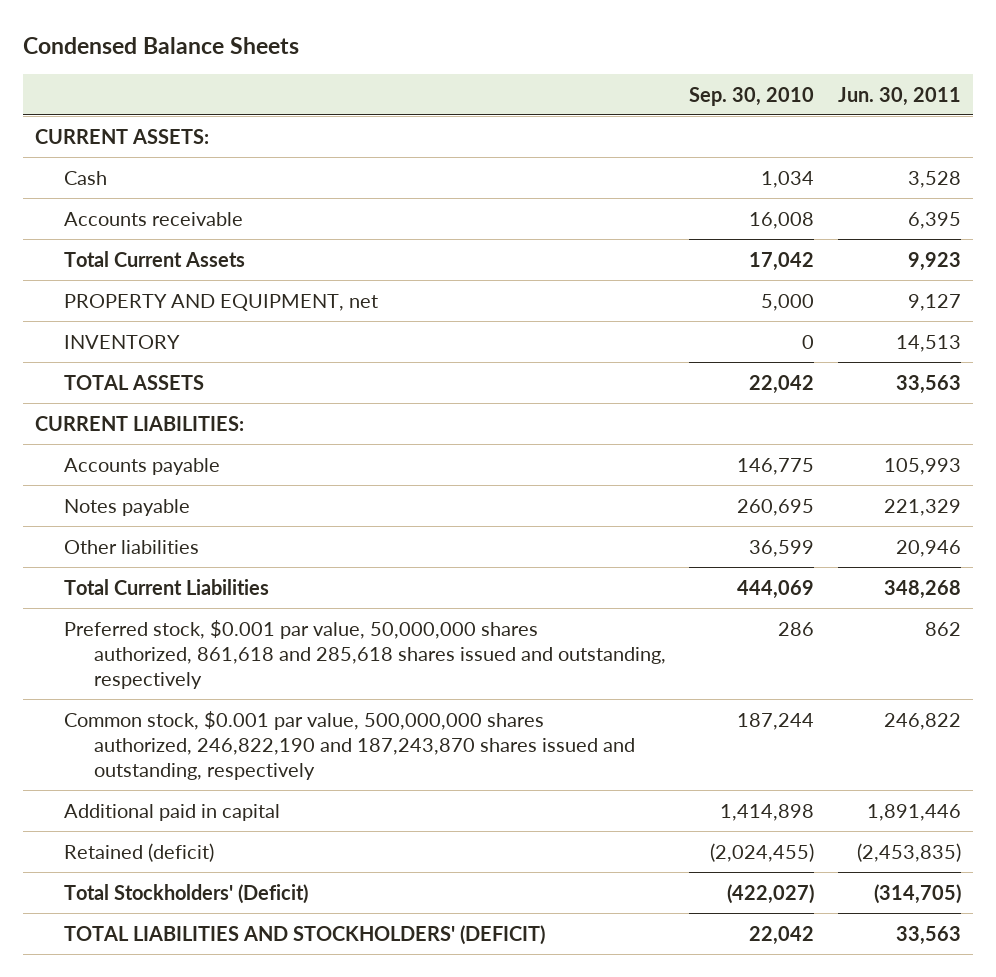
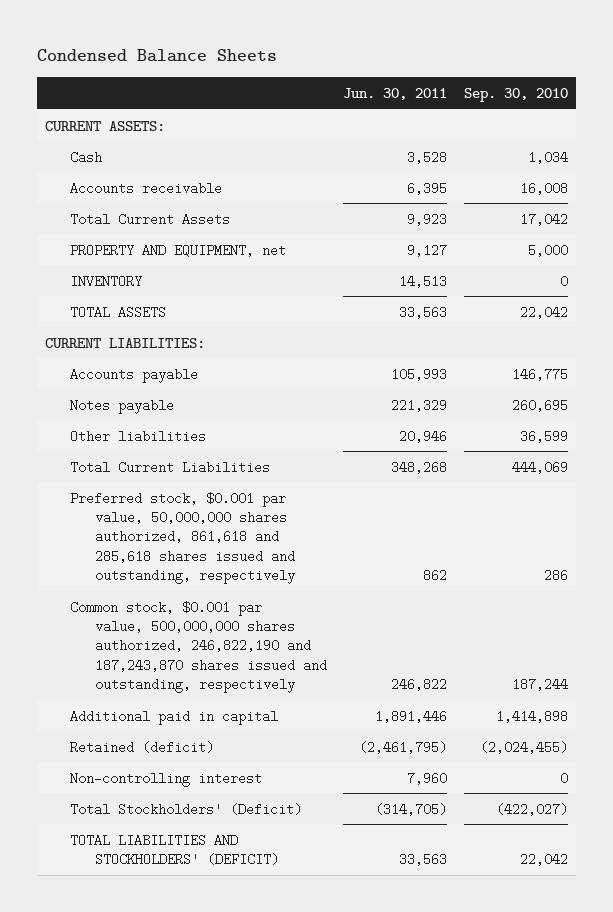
[856,842,961,862] (2,453,835) -> [359,740,448,754] (2,461,795)
none -> [69,771,262,787] Non-controlling interest

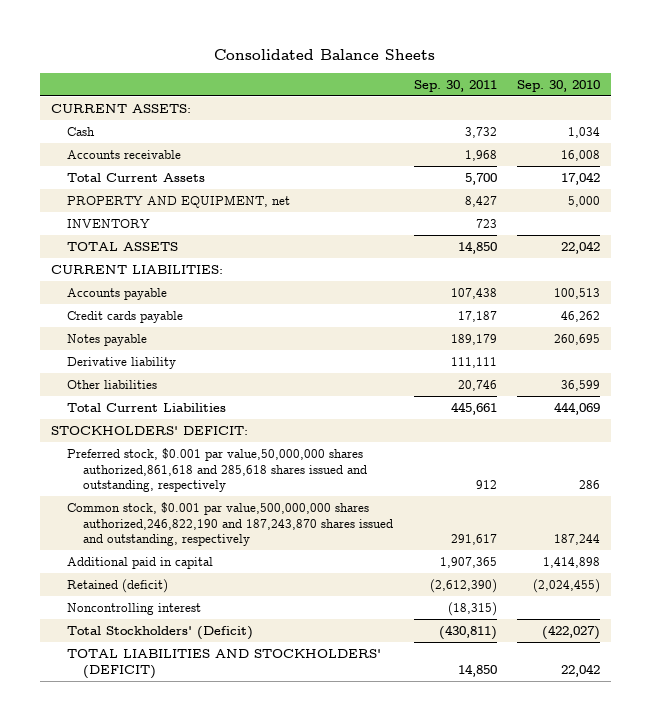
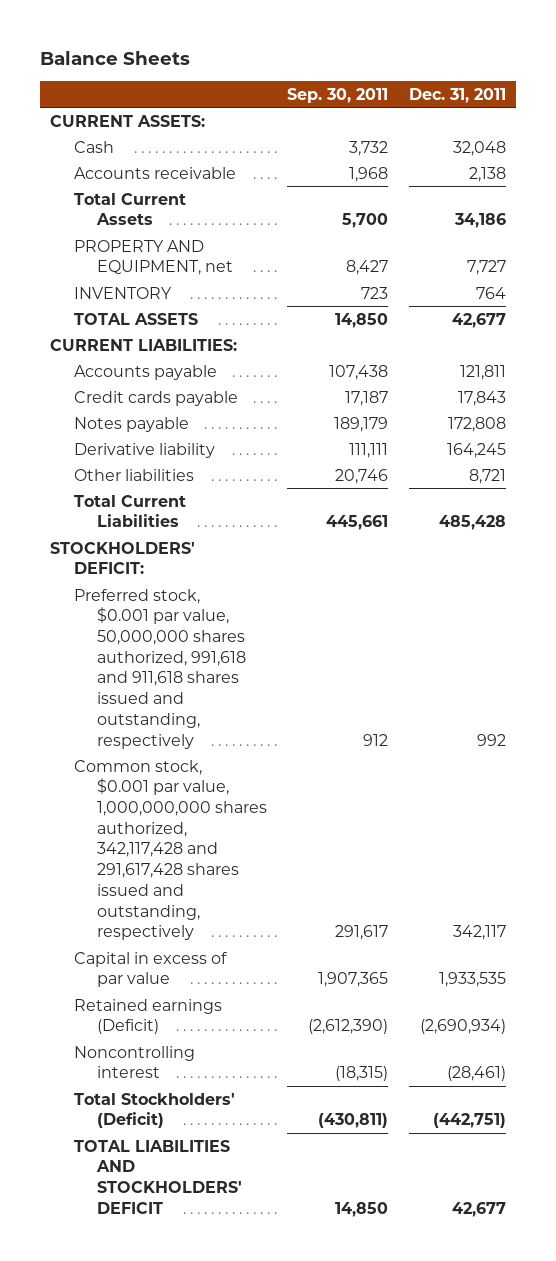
[214,49,436,61] Consolidated Balance Sheets -> [40,50,191,65] Balance Sheets
[517,79,601,92] Sep. 30, 2010 -> none
none -> [408,87,506,103] Dec. 31, 2011
[66,447,368,493] Preferred stock, $0.001 par value,50,000,000 shares authorized,861,618 and 285,618 shares issued and outstanding, respectively -> [73,588,247,749] Preferred stock, $0.001 par value, 50,000,000 shares authorized, 991,618 and 911,618 shares issued and outstanding, respectively
[66,501,394,547] Common stock, $0.001 par value,500,000,000 shares authorized,246,822,190 and 187,243,870 shares issued and outstanding, respectively -> [73,759,268,941] Common stock, $0.001 par value, 1,000,000,000 shares authorized, 342,117,428 and 291,617,428 shares issued and outstanding, respectively
[66,556,213,569] Additional paid in capital -> [73,951,227,988] Capital in excess of par value
[66,578,168,593] Retained (deficit) -> [73,998,222,1035] Retained earnings (Deficit)
[66,648,381,679] TOTAL LIABILITIES AND STOCKHOLDERS' (DEFICIT) -> [73,1139,243,1214] TOTAL LIABILITIES AND STOCKHOLDERS' DEFICIT

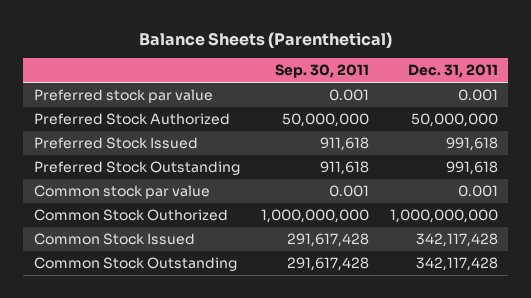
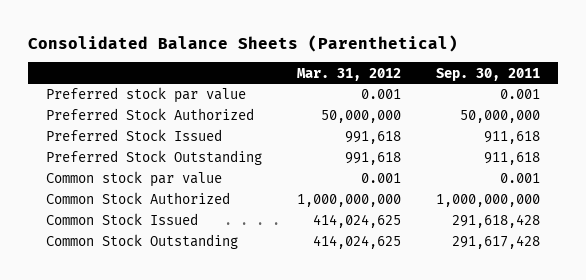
[138,31,392,48] Balance Sheets (Parenthetical) -> [28,35,459,53] Consolidated Balance Sheets (Parenthetical)
[407,64,498,79] Dec. 31, 2011 -> none
none -> [297,67,402,81] Mar. 31, 2012
[33,208,228,221] Common Stock Outhorized -> [46,192,231,205] Common Stock Authorized
[286,232,369,247] 291,617,428 -> [452,214,541,229] 291,618,428

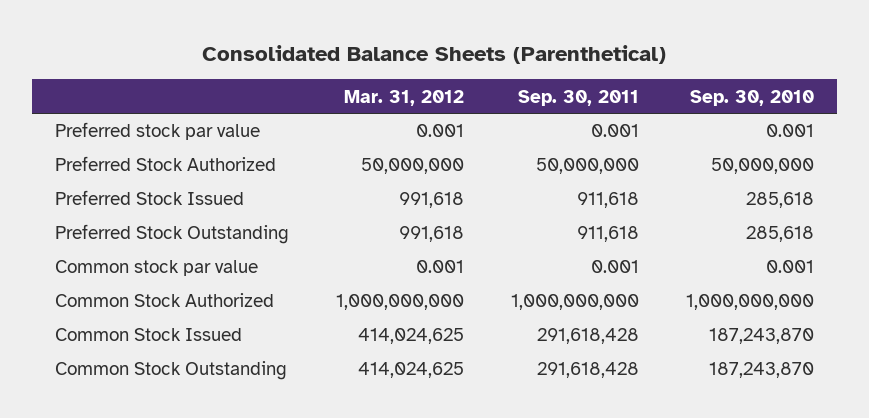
none -> [689,89,814,106] Sep. 30, 2010
[452,235,541,250] 291,617,428 -> [536,362,639,379] 291,618,428

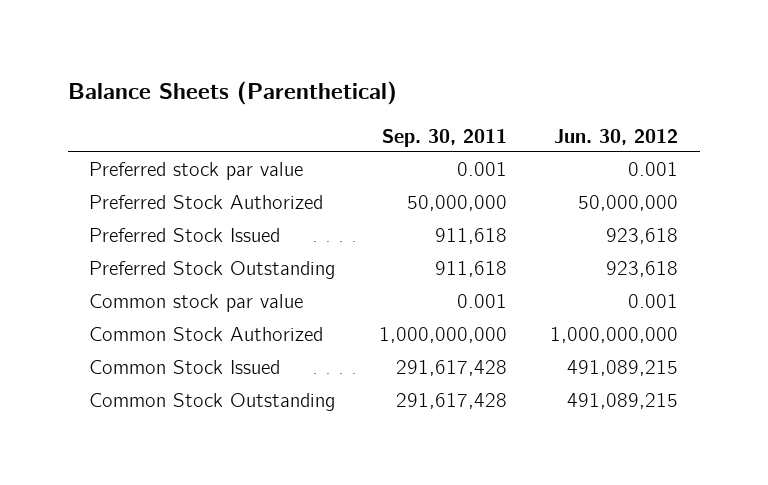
[202,44,667,64] Consolidated Balance Sheets (Parenthetical) -> [67,81,397,106] Balance Sheets (Parenthetical)
[343,89,464,106] Mar. 31, 2012 -> none
[689,89,814,106] Sep. 30, 2010 -> none
none -> [554,128,679,145] Jun. 30, 2012
[536,328,639,345] 291,618,428 -> [395,360,507,377] 291,617,428
[536,362,639,379] 291,618,428 -> [395,393,507,410] 291,617,428

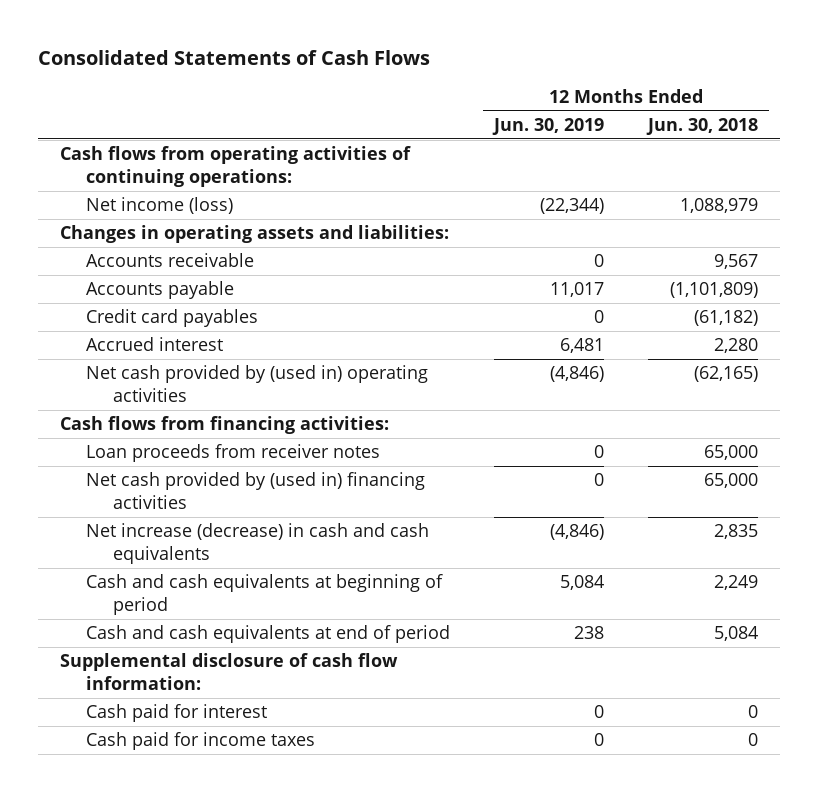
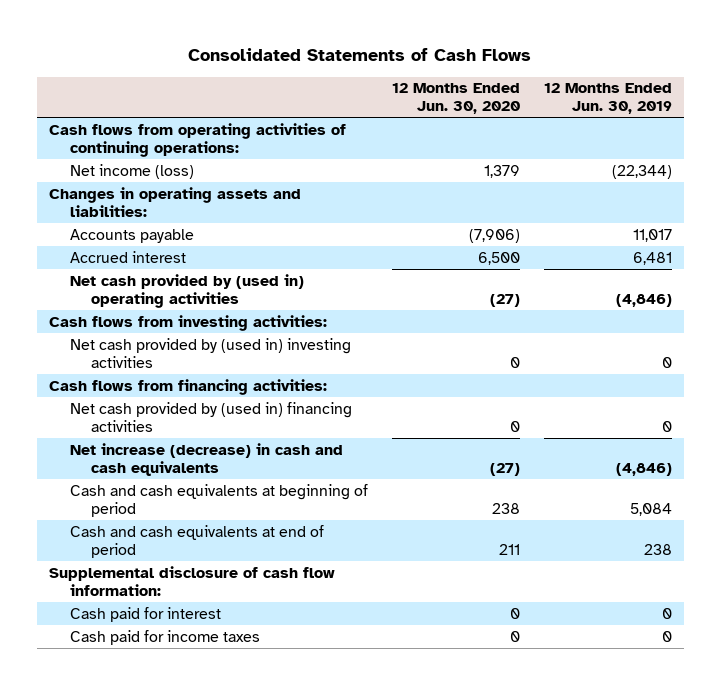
[646,117,759,135] Jun. 30, 2018 -> none
none -> [391,83,520,115] 12 Months Ended Jun. 30, 2020
[86,253,255,268] Accounts receivable -> none
[86,309,259,328] Credit card payables -> none
none -> [48,314,327,331] Cash flows from investing activities:
none -> [69,337,351,368] Net cash provided by (used in) investing activities
[86,444,381,463] Loan proceeds from receiver notes -> none

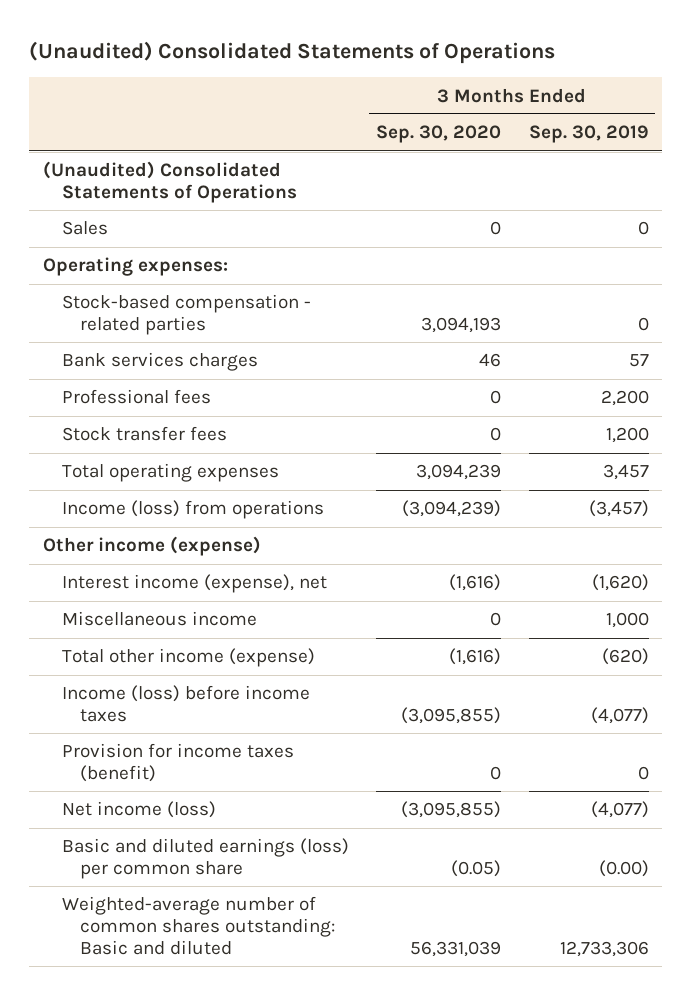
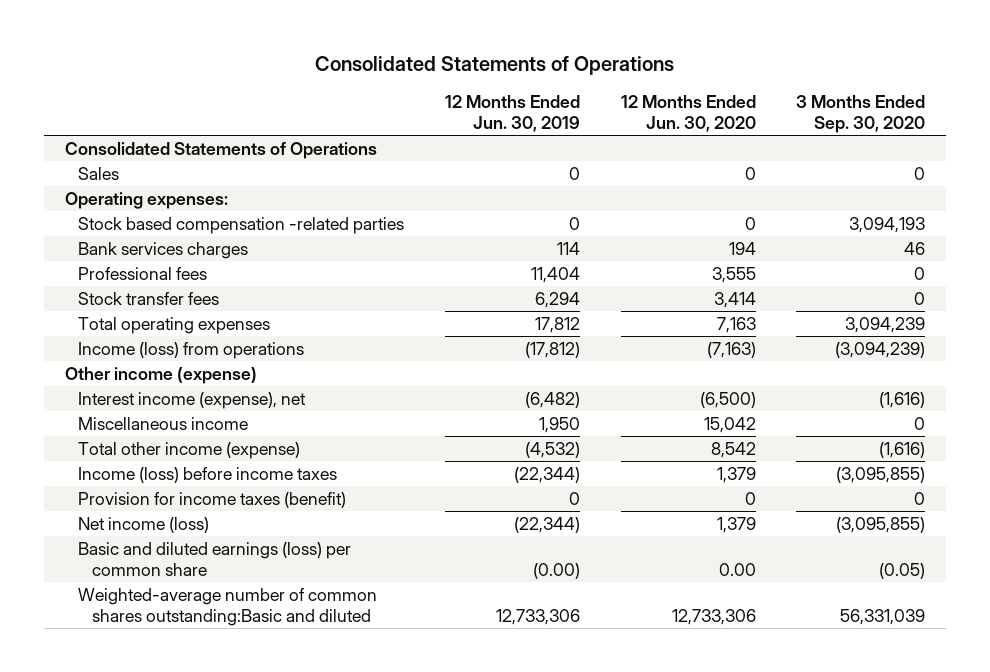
[29,41,556,65] (Unaudited) Consolidated Statements of Operations -> [314,56,674,76] Consolidated Statements of Operations
[528,125,649,144] Sep. 30, 2019 -> none
none -> [444,94,580,132] 12 Months Ended Jun. 30, 2019
none -> [620,94,756,132] 12 Months Ended Jun. 30, 2020
[42,161,297,203] (Unaudited) Consolidated Statements of Operations -> [64,142,377,160] Consolidated Statements of Operations
[61,294,311,335] Stock-based compensation - related parties -> [78,217,405,235] Stock based compensation -related parties
[61,896,336,955] Weighted-average number of common shares outstanding: Basic and diluted -> [78,588,378,627] Weighted-average number of common shares outstanding:Basic and diluted

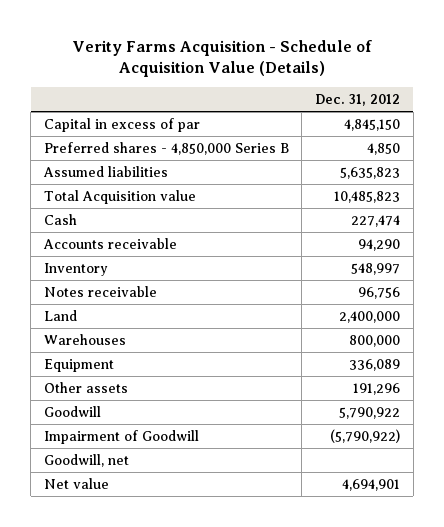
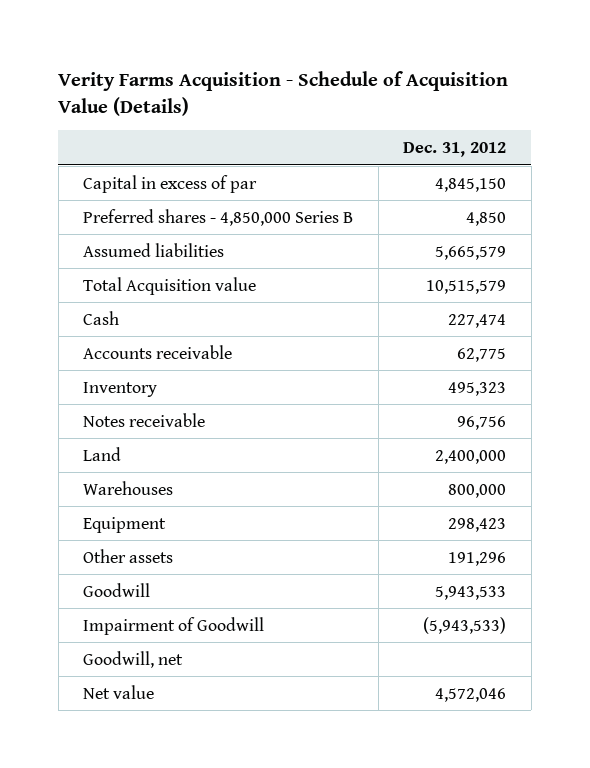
[340,166,401,179] 5,635,823 -> [435,245,507,260] 5,665,579
[334,190,401,203] 10,485,823 -> [426,279,507,294] 10,515,579
[358,238,401,251] 94,290 -> [457,347,507,362] 62,775
[351,262,401,275] 548,997 -> [448,381,507,396] 495,323
[349,358,401,371] 336,089 -> [448,517,507,532] 298,423
[339,406,401,419] 5,790,922 -> [435,585,507,600] 5,943,533
[330,428,401,443] (5,790,922) -> [423,616,507,634] (5,943,533)
[342,478,401,491] 4,694,901 -> [435,687,507,702] 4,572,046

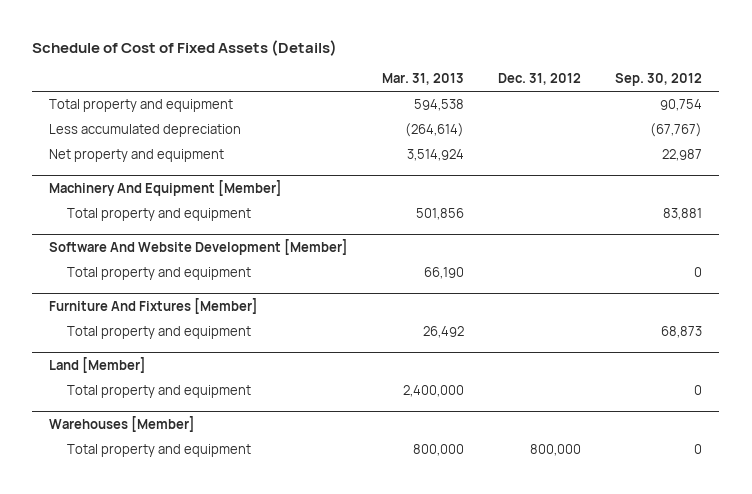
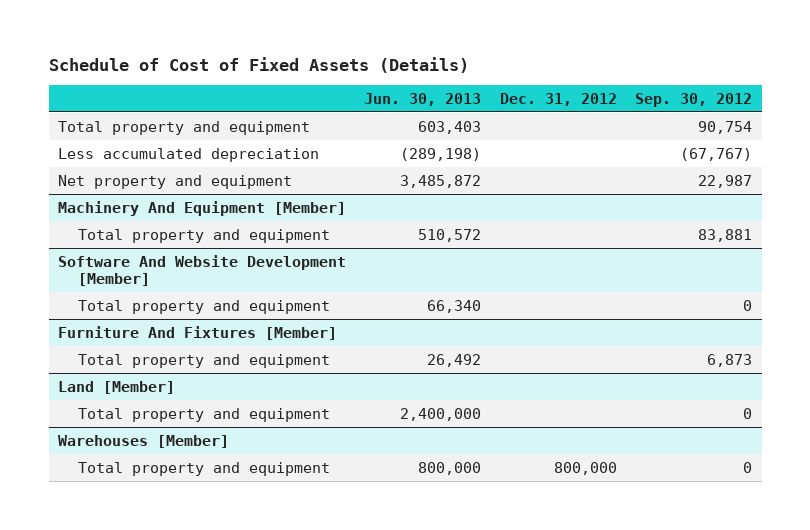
[382,73,465,86] Mar. 31, 2013 -> none
none -> [364,92,482,106] Jun. 30, 2013
[661,326,703,339] 68,873 -> [707,353,753,367] 6,873

